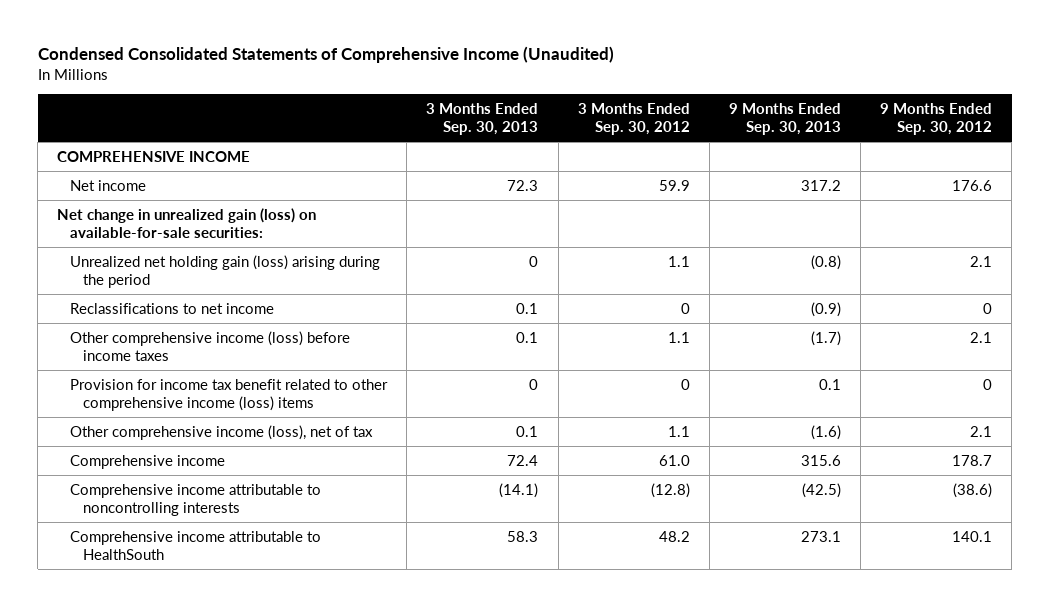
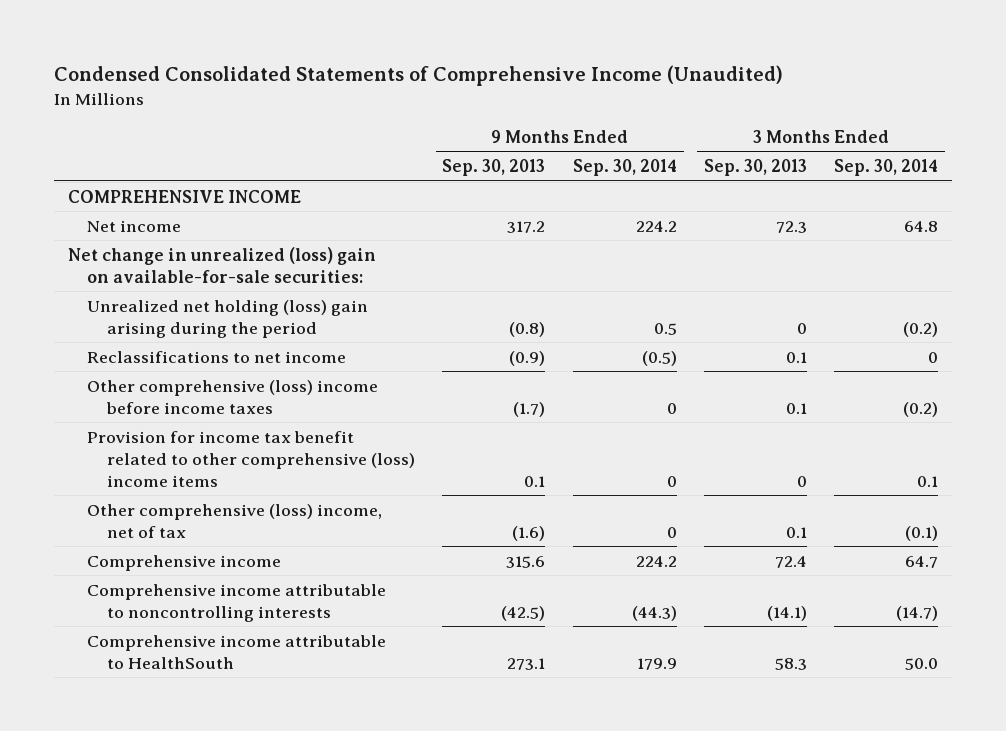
[577,102,690,135] 3 Months Ended Sep. 30, 2012 -> none
[880,102,993,135] 9 Months Ended Sep. 30, 2012 -> none
none -> [572,159,677,177] Sep. 30, 2014
none -> [834,159,939,177] Sep. 30, 2014
[57,207,317,238] Net change in unrealized gain (loss) on available-for-sale securities: -> [67,246,376,283] Net change in unrealized (loss) gain on available-for-sale securities:
[70,254,381,288] Unrealized net holding gain (loss) arising during the period -> [87,299,369,338] Unrealized net holding (loss) gain arising during the period
[70,330,351,361] Other comprehensive income (loss) before income taxes -> [87,379,379,414] Other comprehensive (loss) income before income taxes
[70,378,389,411] Provision for income tax benefit related to other comprehensive income (loss) items -> [87,430,416,487] Provision for income tax benefit related to other comprehensive (loss) income items
[70,424,374,440] Other comprehensive income (loss), net of tax -> [87,503,383,538] Other comprehensive (loss) income, net of tax

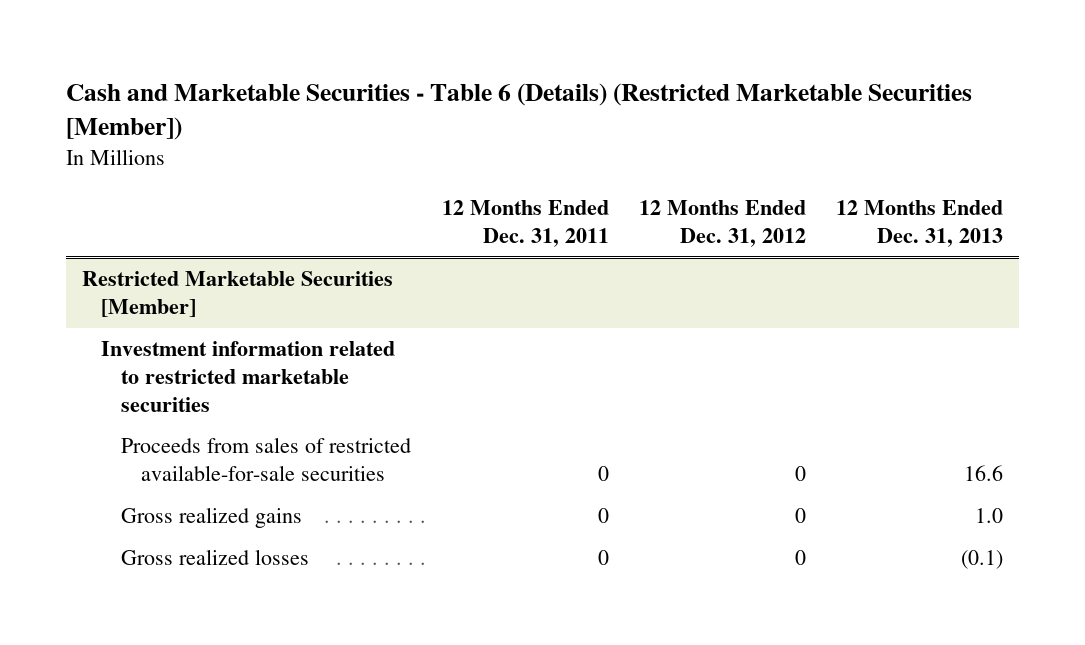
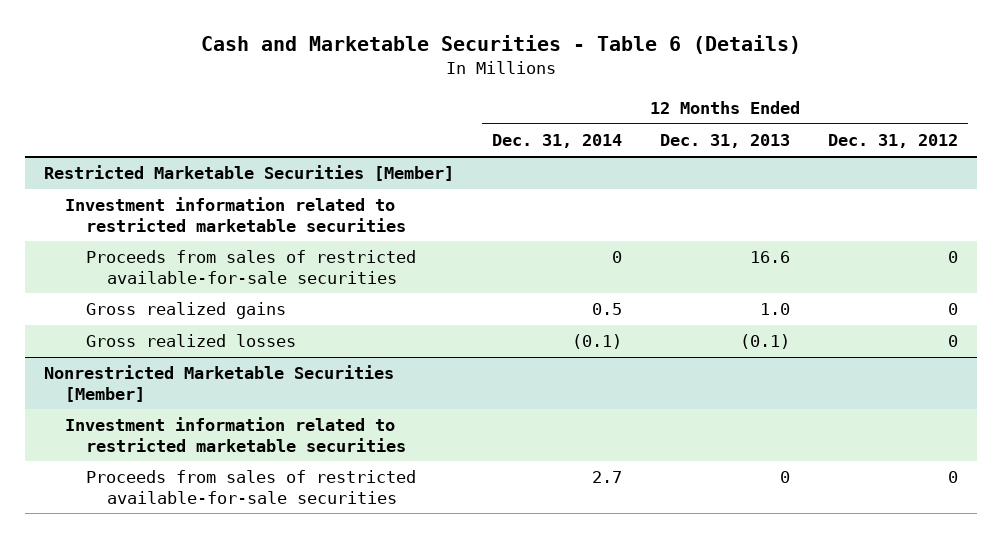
[66,82,973,141] Cash and Marketable Securities - Table 6 (Details) (Restricted Marketable Securities [Member]) -> [201,35,802,55] Cash and Marketable Securities - Table 6 (Details)
[441,200,609,248] 12 Months Ended Dec. 31, 2011 -> none
none -> [491,134,622,149] Dec. 31, 2014
none -> [43,365,394,402] Nonrestricted Marketable Securities [Member]
none -> [64,417,407,452] Investment information related to restricted marketable securities
none -> [86,470,417,504] Proceeds from sales of restricted available-for-sale securities

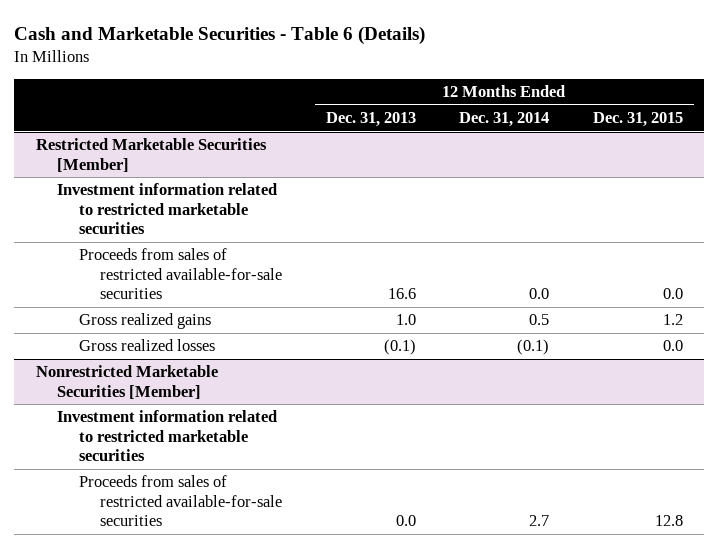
[828,134,959,149] Dec. 31, 2012 -> none
none -> [592,112,683,128] Dec. 31, 2015
[611,251,622,264] 0 -> [529,288,550,300] 0.0
[780,471,791,484] 0 -> [395,515,416,527] 0.0

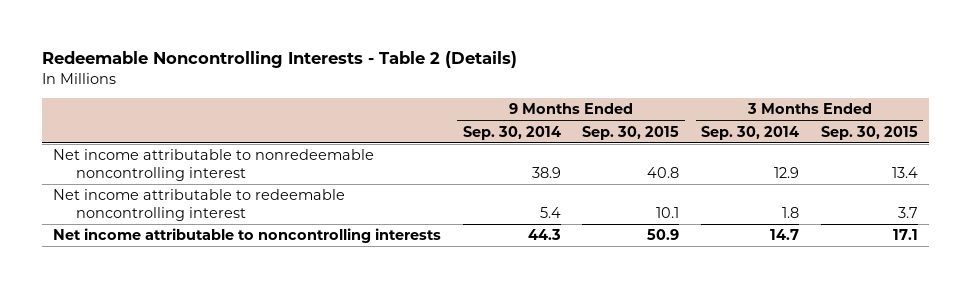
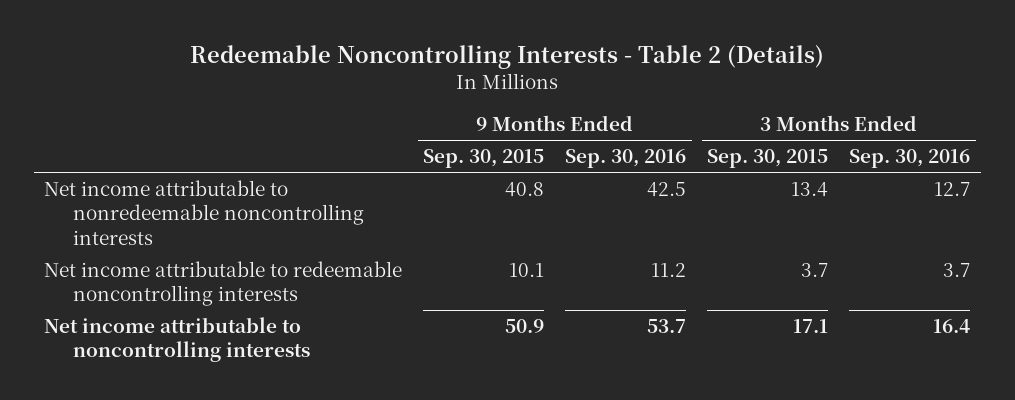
[462,125,561,140] Sep. 30, 2014 -> none
[701,125,800,140] Sep. 30, 2014 -> none
none -> [565,149,687,169] Sep. 30, 2016
none -> [849,149,971,169] Sep. 30, 2016
[52,149,374,182] Net income attributable to nonredeemable noncontrolling interest -> [44,179,364,246] Net income attributable to nonredeemable noncontrolling interests
[52,189,345,222] Net income attributable to redeemable noncontrolling interest -> [44,260,403,307] Net income attributable to redeemable noncontrolling interests

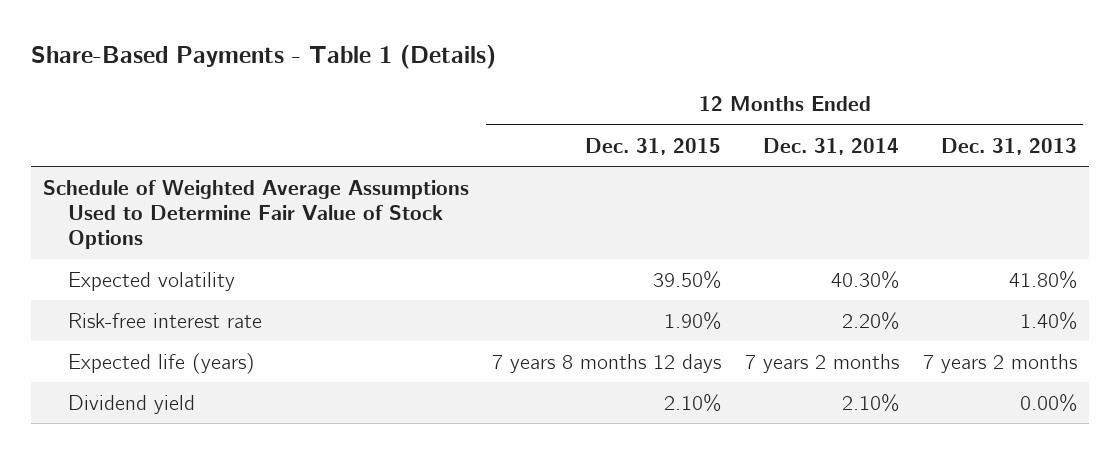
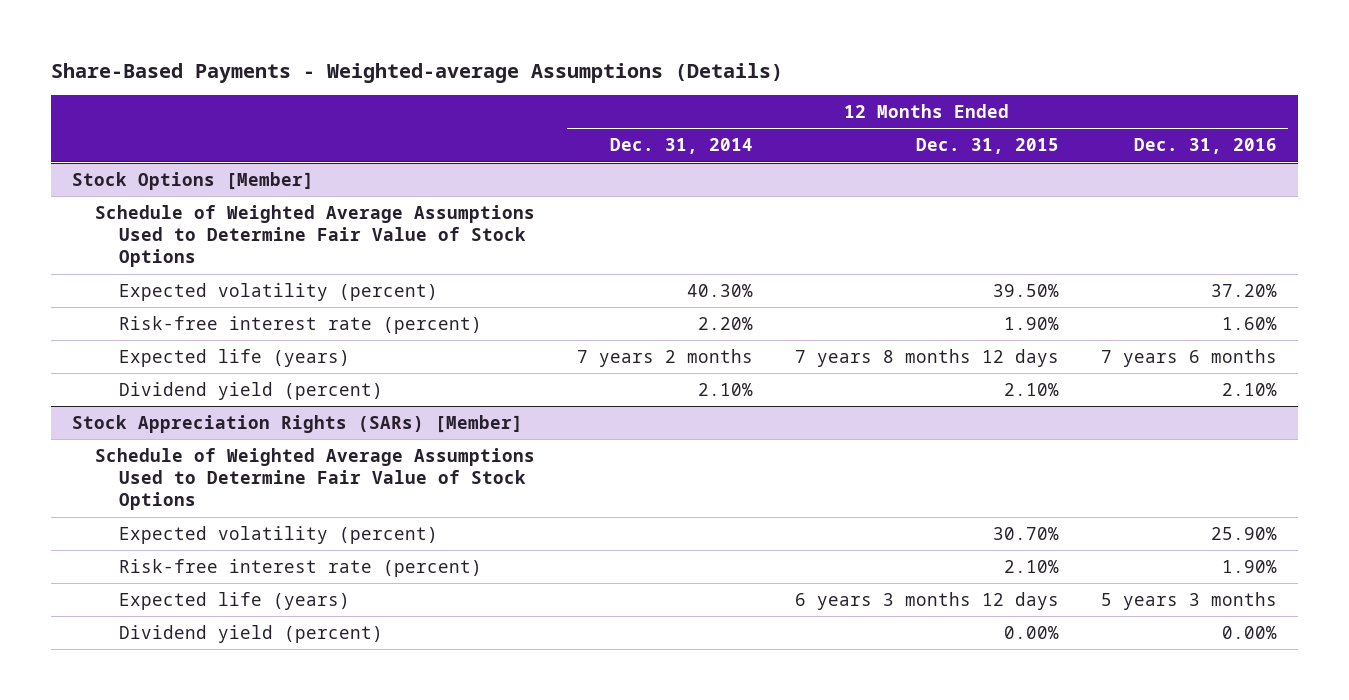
[30,44,496,69] Share-Based Payments - Table 1 (Details) -> [51,62,784,83] Share-Based Payments - Weighted-average Assumptions (Details)
[941,137,1078,155] Dec. 31, 2013 -> none
none -> [1134,138,1278,155] Dec. 31, 2016
none -> [71,171,314,190] Stock Options [Member]
[68,271,236,291] Expected volatility -> [118,282,438,301] Expected volatility (percent)
[68,312,263,328] Risk-free interest rate -> [118,315,482,334] Risk-free interest rate (percent)
[68,394,196,414] Dividend yield -> [118,381,383,400] Dividend yield (percent)
none -> [71,414,523,433] Stock Appreciation Rights (SARs) [Member]
none -> [95,447,536,511] Schedule of Weighted Average Assumptions Used to Determine Fair Value of Stock Options
none -> [118,525,438,544] Expected volatility (percent)
none -> [118,558,482,577] Risk-free interest rate (percent)
none -> [118,591,350,610] Expected life (years)
none -> [118,624,383,643] Dividend yield (percent)

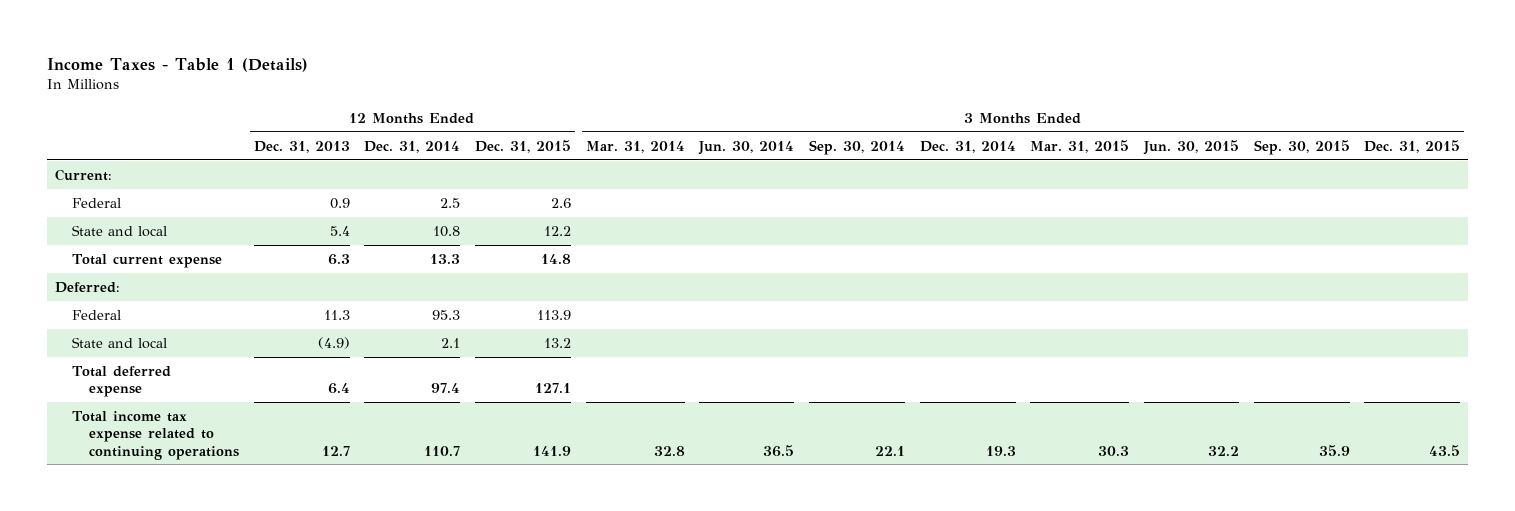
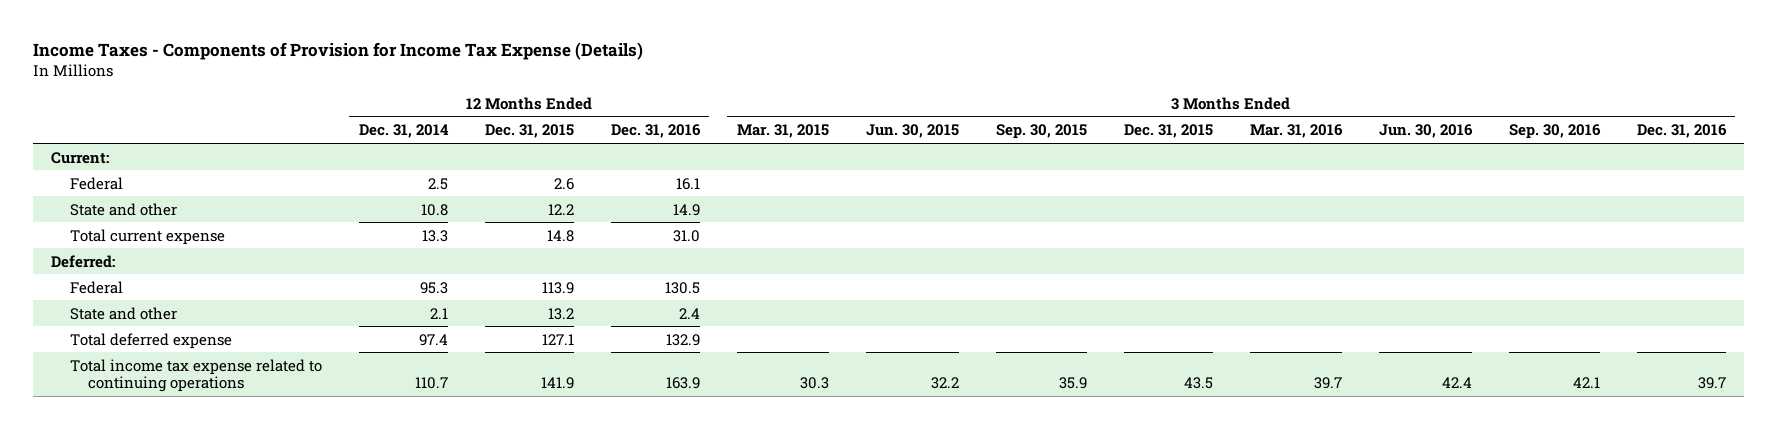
[47,57,309,72] Income Taxes - Table 1 (Details) -> [32,41,643,60] Income Taxes - Components of Provision for Income Tax Expense (Details)
[253,140,350,153] Dec. 31, 2013 -> none
[585,140,685,153] Mar. 31, 2014 -> none
[698,140,795,155] Jun. 30, 2014 -> none
[809,139,906,155] Sep. 30, 2014 -> none
[919,140,1016,153] Dec. 31, 2014 -> none
none -> [610,124,701,139] Dec. 31, 2016
none -> [1249,124,1343,139] Mar. 31, 2016
none -> [1378,124,1473,139] Jun. 30, 2016
none -> [1508,124,1601,140] Sep. 30, 2016
none -> [1636,124,1727,139] Dec. 31, 2016
[71,224,167,237] State and local -> [69,202,177,216] State and other
[71,336,167,349] State and local -> [69,306,177,320] State and other

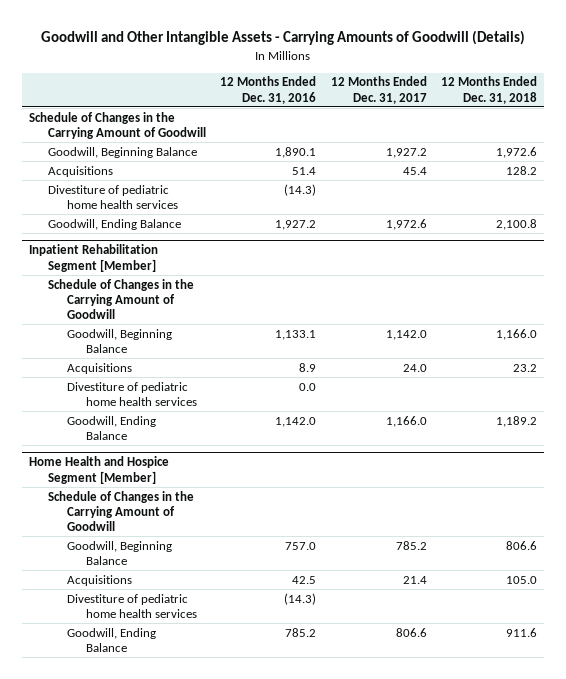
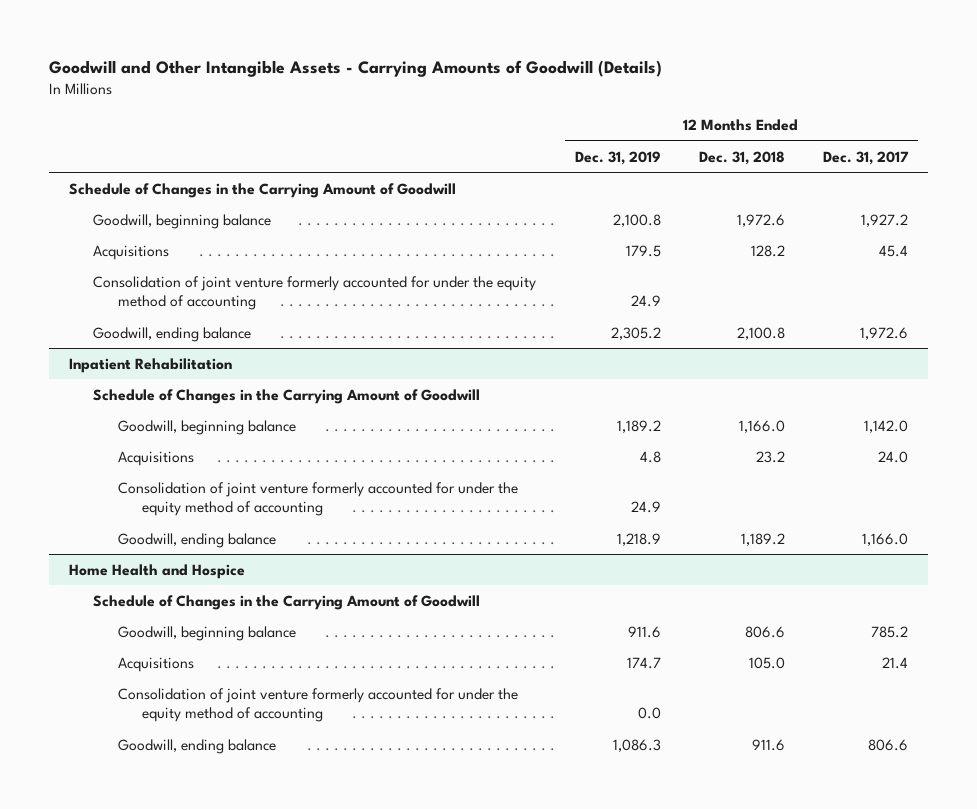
[220,76,317,104] 12 Months Ended Dec. 31, 2016 -> none
none -> [574,150,661,165] Dec. 31, 2019
[47,146,197,158] Goodwill, Beginning Balance -> [93,213,272,229] Goodwill, beginning balance
[47,184,179,209] Divestiture of pediatric home health services -> none
none -> [93,275,537,311] Consolidation of joint venture formerly accounted for under the equity method of accounting
[47,218,181,230] Goodwill, Ending Balance -> [93,326,252,342] Goodwill, ending balance
[28,244,158,272] Inpatient Rehabilitation Segment [Member] -> [68,357,232,373] Inpatient Rehabilitation
[67,328,173,353] Goodwill, Beginning Balance -> [117,419,296,435] Goodwill, beginning balance
[67,381,198,406] Divestiture of pediatric home health services -> none
none -> [117,481,518,517] Consolidation of joint venture formerly accounted for under the equity method of accounting
[67,415,157,440] Goodwill, Ending Balance -> [117,532,276,548] Goodwill, ending balance
[28,456,169,484] Home Health and Hospice Segment [Member] -> [68,563,245,579] Home Health and Hospice
[67,540,173,565] Goodwill, Beginning Balance -> [117,625,296,641] Goodwill, beginning balance
[67,593,198,618] Divestiture of pediatric home health services -> none
none -> [117,687,518,723] Consolidation of joint venture formerly accounted for under the equity method of accounting
[67,627,157,652] Goodwill, Ending Balance -> [117,738,276,754] Goodwill, ending balance

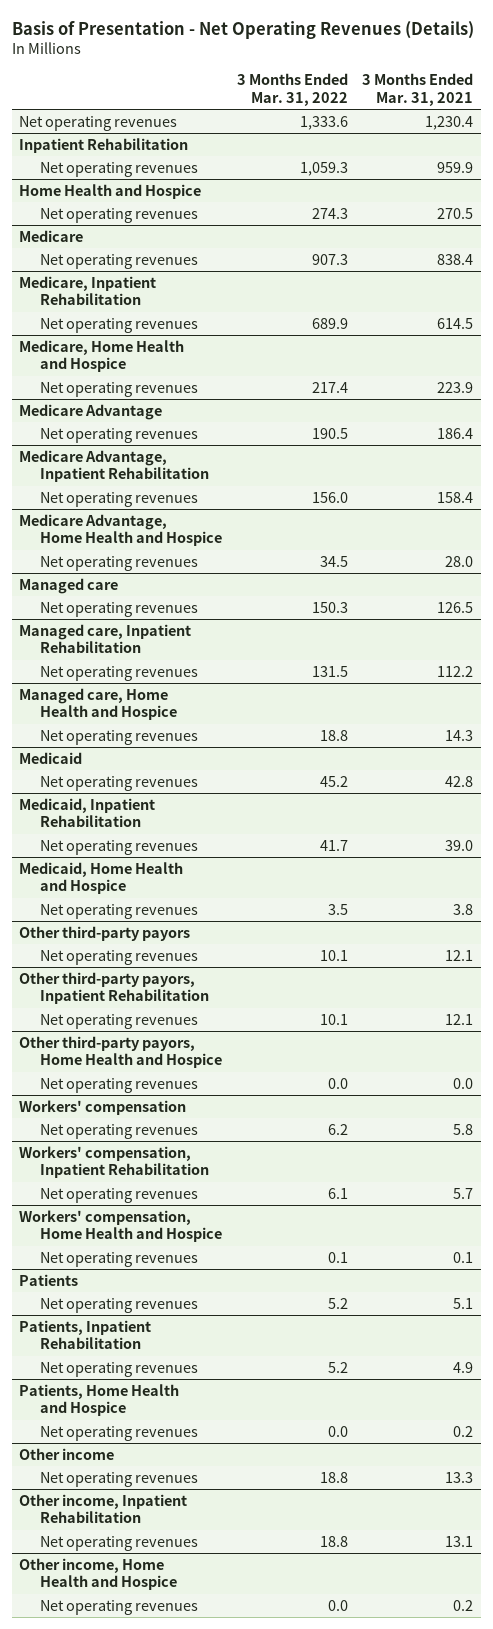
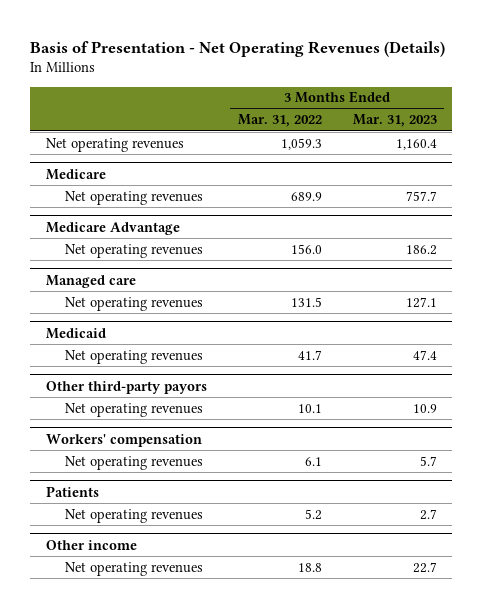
[362,73,474,106] 3 Months Ended Mar. 31, 2021 -> none
none -> [352,114,437,128] Mar. 31, 2023
[19,115,178,131] Net operating revenues -> none
[19,137,189,153] Inpatient Rehabilitation -> none
[19,183,202,199] Home Health and Hospice -> none
[39,207,198,223] Net operating revenues -> none
[39,253,198,269] Net operating revenues -> none
[19,275,157,306] Medicare, Inpatient Rehabilitation -> none
[19,339,185,373] Medicare, Home Health and Hospice -> none
[39,381,198,397] Net operating revenues -> none
[39,427,198,443] Net operating revenues -> none
[19,449,209,483] Medicare Advantage, Inpatient Rehabilitation -> none
[19,513,222,547] Medicare Advantage, Home Health and Hospice -> none
[39,555,198,571] Net operating revenues -> none
[39,601,198,617] Net operating revenues -> none
[19,623,192,654] Managed care, Inpatient Rehabilitation -> none
[19,687,177,721] Managed care, Home Health and Hospice -> none
[39,729,198,745] Net operating revenues -> none
[39,775,198,791] Net operating revenues -> none
[19,797,156,828] Medicaid, Inpatient Rehabilitation -> none
[19,861,184,895] Medicaid, Home Health and Hospice -> none
[39,903,198,919] Net operating revenues -> none
[19,971,209,1005] Other third-party payors, Inpatient Rehabilitation -> none
[39,1013,198,1029] Net operating revenues -> none
[19,1035,222,1069] Other third-party payors, Home Health and Hospice -> none
[39,1077,198,1093] Net operating revenues -> none
[39,1123,198,1139] Net operating revenues -> none
[19,1145,209,1179] Workers' compensation, Inpatient Rehabilitation -> none
[19,1209,222,1243] Workers' compensation, Home Health and Hospice -> none
[39,1251,198,1267] Net operating revenues -> none
[19,1319,152,1350] Patients, Inpatient Rehabilitation -> none
[39,1361,198,1377] Net operating revenues -> none
[19,1383,180,1417] Patients, Home Health and Hospice -> none
[39,1425,198,1441] Net operating revenues -> none
[19,1493,188,1524] Other income, Inpatient Rehabilitation -> none
[39,1535,198,1551] Net operating revenues -> none
[19,1557,177,1591] Other income, Home Health and Hospice -> none
[39,1599,198,1615] Net operating revenues -> none

